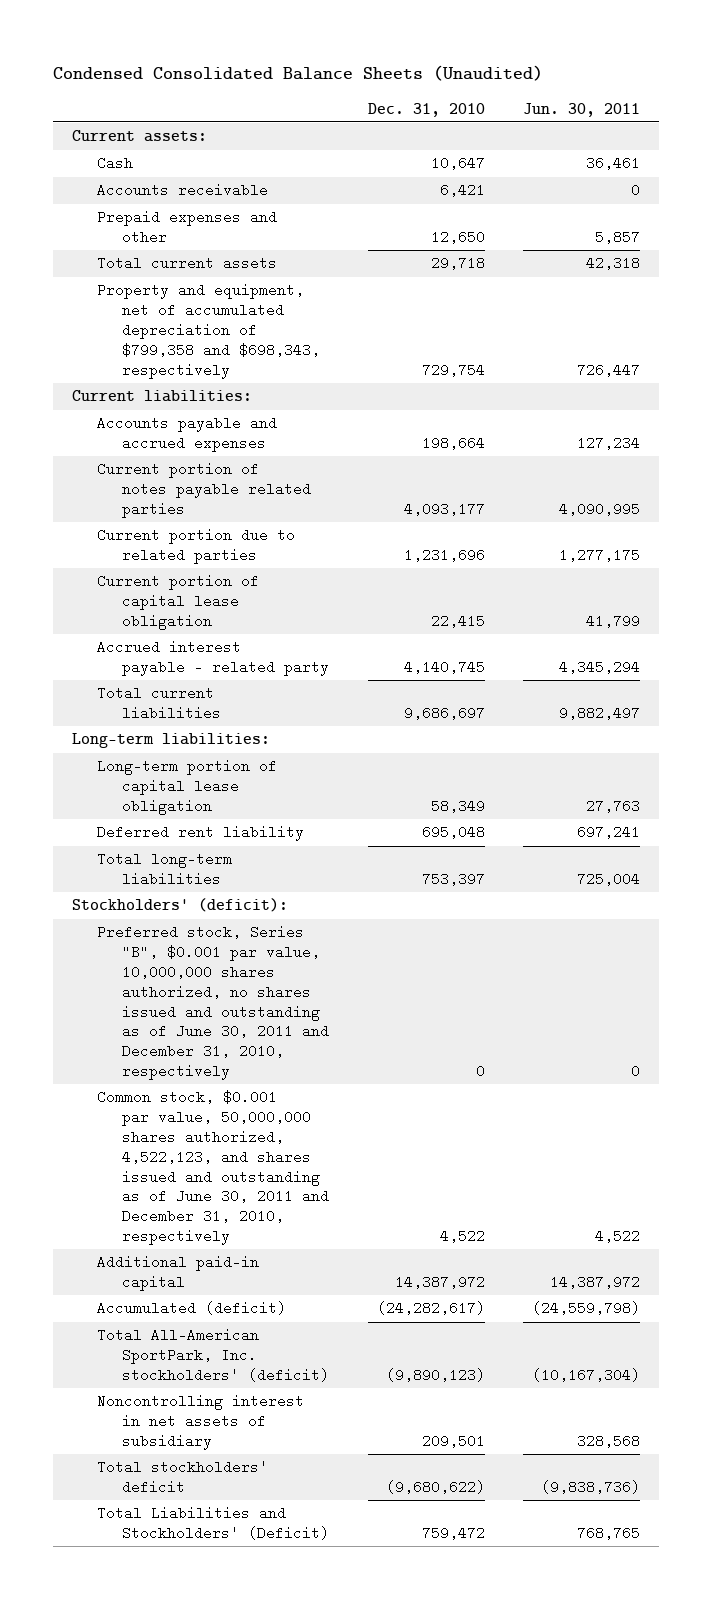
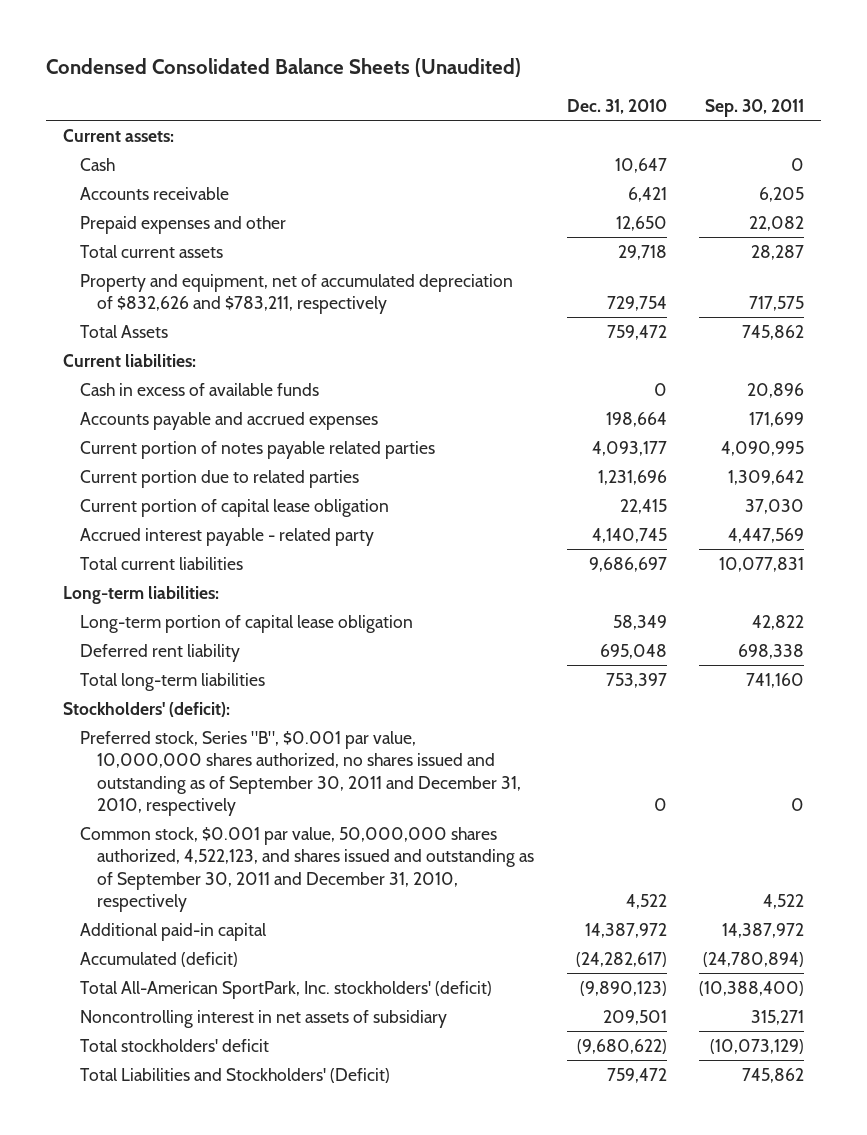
[522,102,640,117] Jun. 30, 2011 -> none
none -> [705,99,805,118] Sep. 30, 2011
[97,283,321,379] Property and equipment, net of accumulated depreciation of $799,358 and $698,343, respectively -> [79,273,513,315] Property and equipment, net of accumulated depreciation of $832,626 and $783,211, respectively
none -> [79,324,168,338] Total Assets
none -> [79,382,319,396] Cash in excess of available funds
[97,925,330,1080] Preferred stock, Series "B", $0.001 par value, 10,000,000 shares authorized, no shares issued and outstanding as of June 30, 2011 and December 31, 2010, respectively -> [79,730,521,817] Preferred stock, Series "B", $0.001 par value, 10,000,000 shares authorized, no shares issued and outstanding as of September 30, 2011 and December 31, 2010, respectively
[97,1090,330,1245] Common stock, $0.001 par value, 50,000,000 shares authorized, 4,522,123, and shares issued and outstanding as of June 30, 2011 and December 31, 2010, respectively -> [79,826,534,913] Common stock, $0.001 par value, 50,000,000 shares authorized, 4,522,123, and shares issued and outstanding as of September 30, 2011 and December 31, 2010, respectively

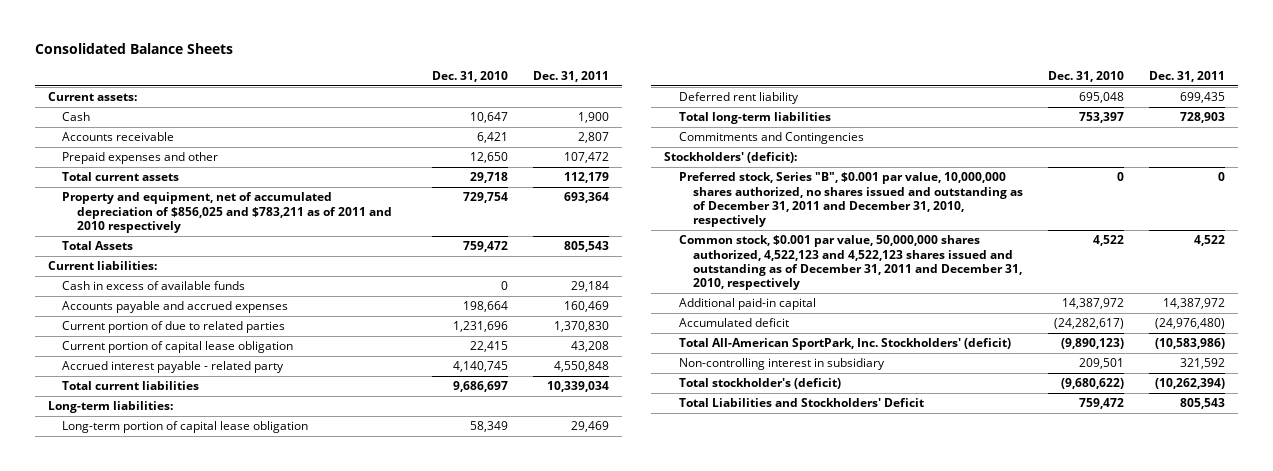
[46,57,522,77] Condensed Consolidated Balance Sheets (Unaudited) -> [35,42,234,54] Consolidated Balance Sheets
[705,99,805,118] Sep. 30, 2011 -> none
none -> [533,70,610,82] Dec. 31, 2011
[79,273,513,315] Property and equipment, net of accumulated depreciation of $832,626 and $783,211, respectively -> [62,192,392,233] Property and equipment, net of accumulated depreciation of $856,025 and $783,211 as of 2011 and 2010 respectively
[79,440,435,459] Current portion of notes payable related parties -> none
[79,469,359,488] Current portion due to related parties -> [62,321,286,334] Current portion of due to related parties
none -> [678,132,864,145] Commitments and Contingencies
[79,730,521,817] Preferred stock, Series "B", $0.001 par value, 10,000,000 shares authorized, no shares issued and outstanding as of September 30, 2011 and December 31, 2010, respectively -> [678,172,1023,228] Preferred stock, Series "B", $0.001 par value, 10,000,000 shares authorized, no shares issued and outstanding as of December 31, 2011 and December 31, 2010, respectively
[79,826,534,913] Common stock, $0.001 par value, 50,000,000 shares authorized, 4,522,123, and shares issued and outstanding as of September 30, 2011 and December 31, 2010, respectively -> [678,235,1022,291] Common stock, $0.001 par value, 50,000,000 shares authorized, 4,522,123 and 4,522,123 shares issued and outstanding as of December 31, 2011 and December 31, 2010, respectively
[79,951,238,967] Accumulated (deficit) -> [678,318,789,328] Accumulated deficit
[79,980,492,999] Total All-American SportPark, Inc. stockholders' (deficit) -> [678,338,1011,351] Total All-American SportPark, Inc. Stockholders' (deficit)
[79,1009,447,1028] Noncontrolling interest in net assets of subsidiary -> [678,358,885,371] Non-controlling interest in subsidiary
[79,1038,269,1052] Total stockholders' deficit -> [678,378,841,390] Total stockholder's (deficit)
[79,1067,390,1083] Total Liabilities and Stockholders' (Deficit) -> [678,398,924,408] Total Liabilities and Stockholders' Deficit

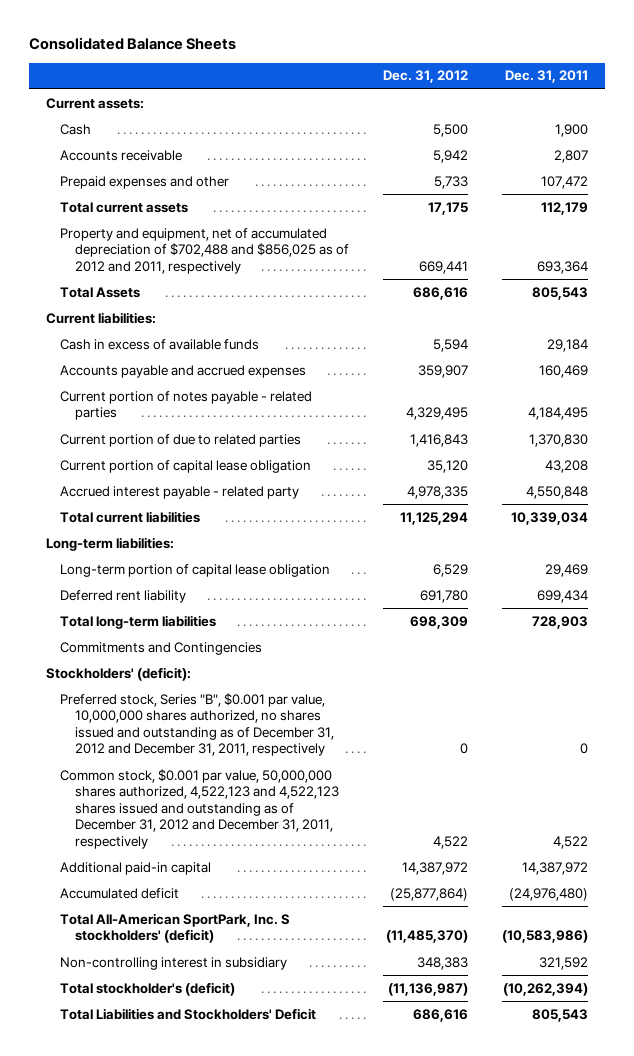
[431,70,508,82] Dec. 31, 2010 -> none
none -> [382,70,468,84] Dec. 31, 2012
[62,192,392,233] Property and equipment, net of accumulated depreciation of $856,025 and $783,211 as of 2011 and 2010 respectively -> [60,227,349,274] Property and equipment, net of accumulated depreciation of $702,488 and $856,025 as of 2012 and 2011, respectively
none -> [60,390,313,421] Current portion of notes payable - related parties
[1180,92,1226,104] 699,435 -> [537,589,589,603] 699,434
[678,172,1023,228] Preferred stock, Series "B", $0.001 par value, 10,000,000 shares authorized, no shares issued and outstanding as of December 31, 2011 and December 31, 2010, respectively -> [60,692,334,757] Preferred stock, Series "B", $0.001 par value, 10,000,000 shares authorized, no shares issued and outstanding as of December 31, 2012 and December 31, 2011, respectively
[678,235,1022,291] Common stock, $0.001 par value, 50,000,000 shares authorized, 4,522,123 and 4,522,123 shares issued and outstanding as of December 31, 2011 and December 31, 2010, respectively -> [60,768,339,849] Common stock, $0.001 par value, 50,000,000 shares authorized, 4,522,123 and 4,522,123 shares issued and outstanding as of December 31, 2012 and December 31, 2011, respectively
[678,338,1011,351] Total All-American SportPark, Inc. Stockholders' (deficit) -> [60,912,291,944] Total All-American SportPark, Inc. S stockholders' (deficit)

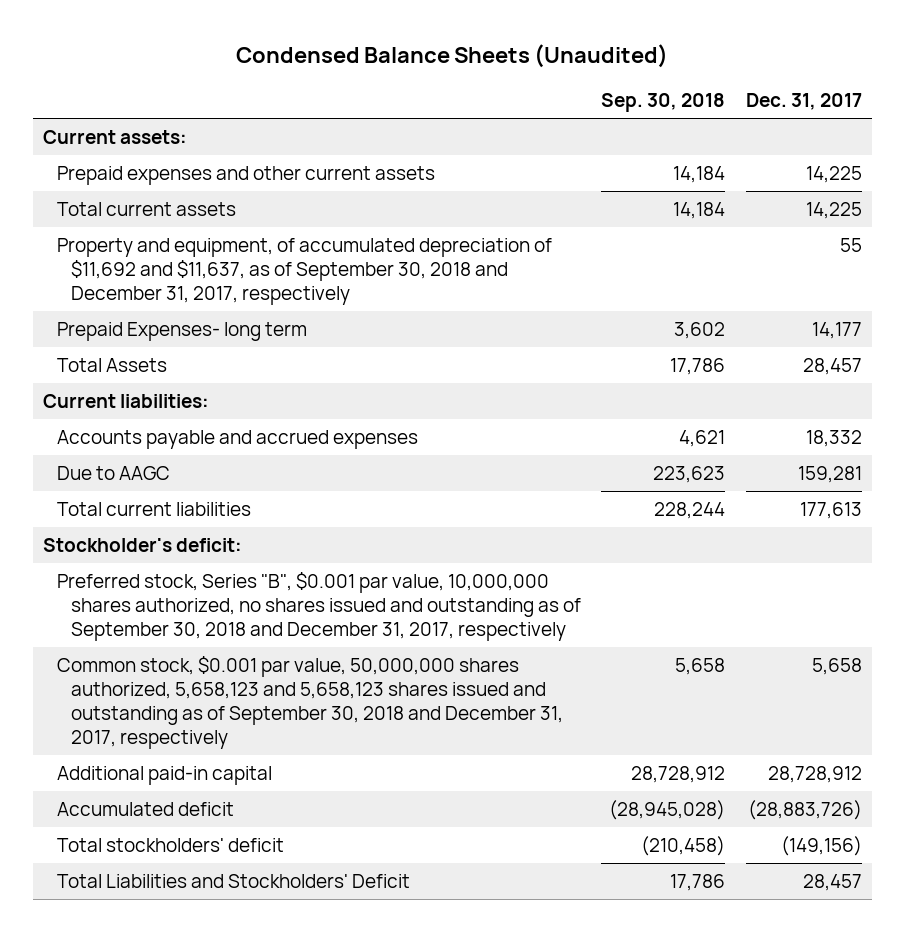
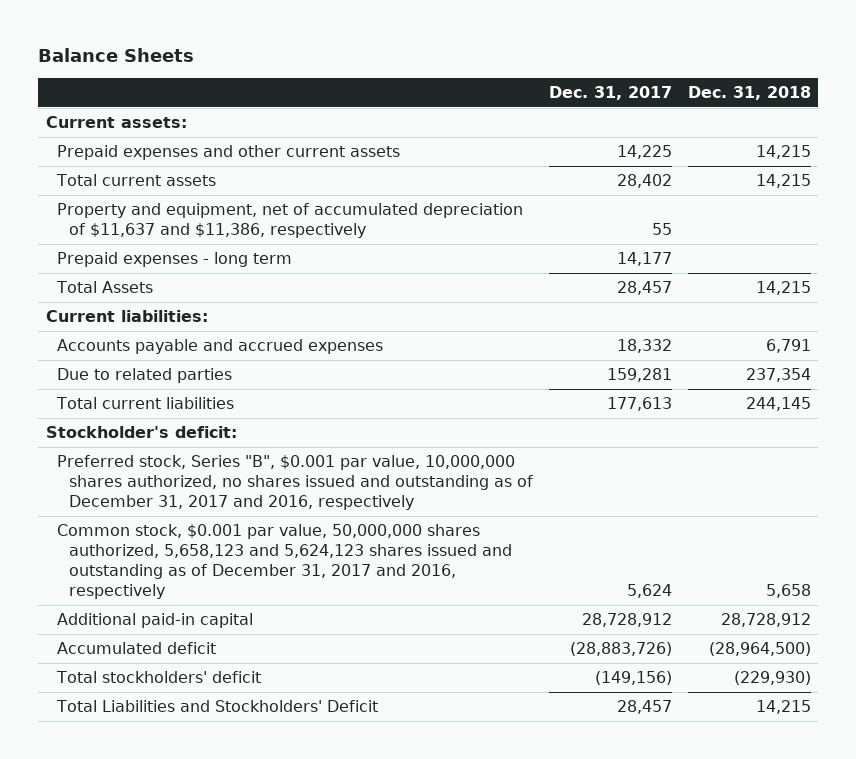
[236,43,669,68] Condensed Balance Sheets (Unaudited) -> [37,48,194,63] Balance Sheets
[601,93,726,113] Sep. 30, 2018 -> none
none -> [687,86,811,101] Dec. 31, 2018
[805,202,862,220] 14,225 -> [616,174,672,189] 28,402
[57,238,553,306] Property and equipment, of accumulated depreciation of $11,692 and $11,637, as of September 30, 2018 and December 31, 2017, respectively -> [57,203,524,239] Property and equipment, net of accumulated depreciation of $11,637 and $11,386, respectively
[57,322,308,342] Prepaid Expenses- long term -> [57,252,293,268] Prepaid expenses - long term
[57,466,171,481] Due to AAGC -> [57,368,233,384] Due to related parties
[57,572,582,642] Preferred stock, Series "B", $0.001 par value, 10,000,000 shares authorized, no shares issued and outstanding as of September 30, 2018 and December 31, 2017, respectively -> [57,455,534,510] Preferred stock, Series "B", $0.001 par value, 10,000,000 shares authorized, no shares issued and outstanding as of December 31, 2017 and 2016, respectively
[57,656,564,750] Common stock, $0.001 par value, 50,000,000 shares authorized, 5,658,123 and 5,658,123 shares issued and outstanding as of September 30, 2018 and December 31, 2017, respectively -> [57,524,513,599] Common stock, $0.001 par value, 50,000,000 shares authorized, 5,658,123 and 5,624,123 shares issued and outstanding as of December 31, 2017 and 2016, respectively
[811,658,862,676] 5,658 -> [626,583,672,598] 5,624

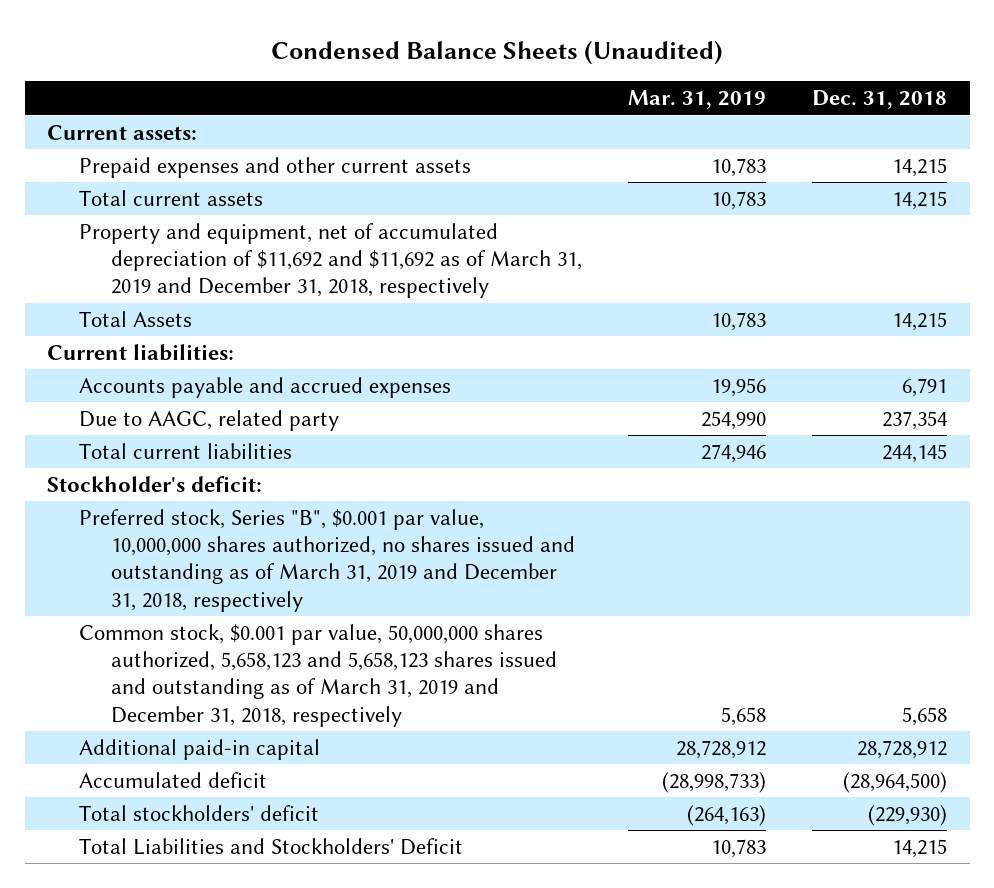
[37,48,194,63] Balance Sheets -> [271,40,724,66] Condensed Balance Sheets (Unaudited)
[548,86,672,101] Dec. 31, 2017 -> none
none -> [628,90,767,110] Mar. 31, 2019
[57,252,293,268] Prepaid expenses - long term -> none
[57,203,524,239] Property and equipment, net of accumulated depreciation of $11,637 and $11,386, respectively -> [79,222,583,299] Property and equipment, net of accumulated depreciation of $11,692 and $11,692 as of March 31, 2019 and December 31, 2018, respectively
[57,368,233,384] Due to related parties -> [79,409,340,431] Due to AAGC, related party
[57,455,534,510] Preferred stock, Series "B", $0.001 par value, 10,000,000 shares authorized, no shares issued and outstanding as of December 31, 2017 and 2016, respectively -> [79,508,576,612] Preferred stock, Series "B", $0.001 par value, 10,000,000 shares authorized, no shares issued and outstanding as of March 31, 2019 and December 31, 2018, respectively
[57,524,513,599] Common stock, $0.001 par value, 50,000,000 shares authorized, 5,658,123 and 5,624,123 shares issued and outstanding as of December 31, 2017 and 2016, respectively -> [79,623,558,727] Common stock, $0.001 par value, 50,000,000 shares authorized, 5,658,123 and 5,658,123 shares issued and outstanding as of March 31, 2019 and December 31, 2018, respectively

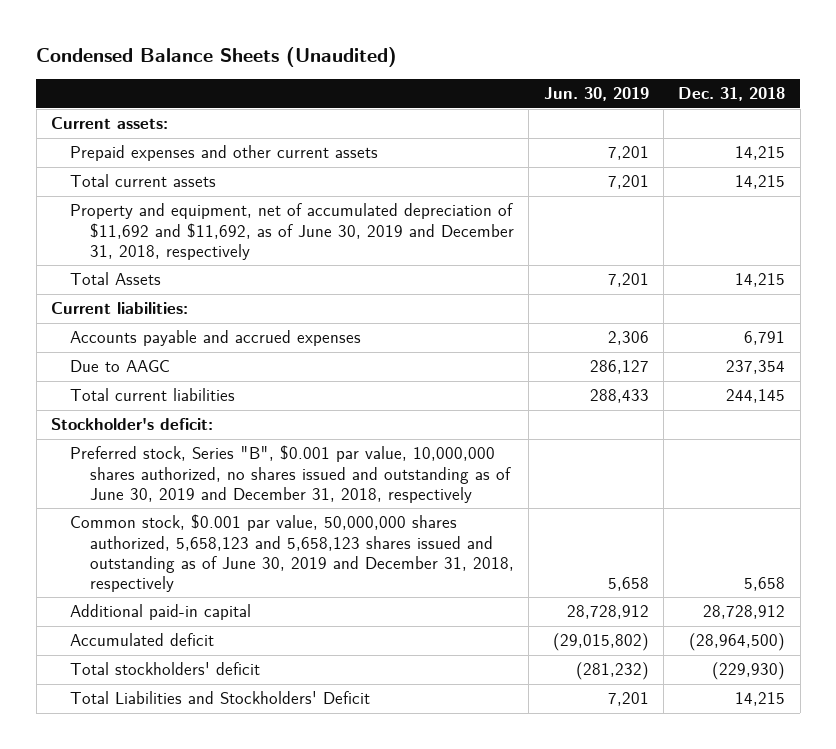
[628,90,767,110] Mar. 31, 2019 -> none
none -> [543,87,649,102] Jun. 30, 2019
[79,222,583,299] Property and equipment, net of accumulated depreciation of $11,692 and $11,692 as of March 31, 2019 and December 31, 2018, respectively -> [70,203,514,260] Property and equipment, net of accumulated depreciation of $11,692 and $11,692, as of June 30, 2019 and December 31, 2018, respectively
[79,409,340,431] Due to AAGC, related party -> [70,360,171,373] Due to AAGC
[79,508,576,612] Preferred stock, Series "B", $0.001 par value, 10,000,000 shares authorized, no shares issued and outstanding as of March 31, 2019 and December 31, 2018, respectively -> [70,445,511,503] Preferred stock, Series "B", $0.001 par value, 10,000,000 shares authorized, no shares issued and outstanding as of June 30, 2019 and December 31, 2018, respectively
[79,623,558,727] Common stock, $0.001 par value, 50,000,000 shares authorized, 5,658,123 and 5,658,123 shares issued and outstanding as of March 31, 2019 and December 31, 2018, respectively -> [70,514,514,592] Common stock, $0.001 par value, 50,000,000 shares authorized, 5,658,123 and 5,658,123 shares issued and outstanding as of June 30, 2019 and December 31, 2018, respectively

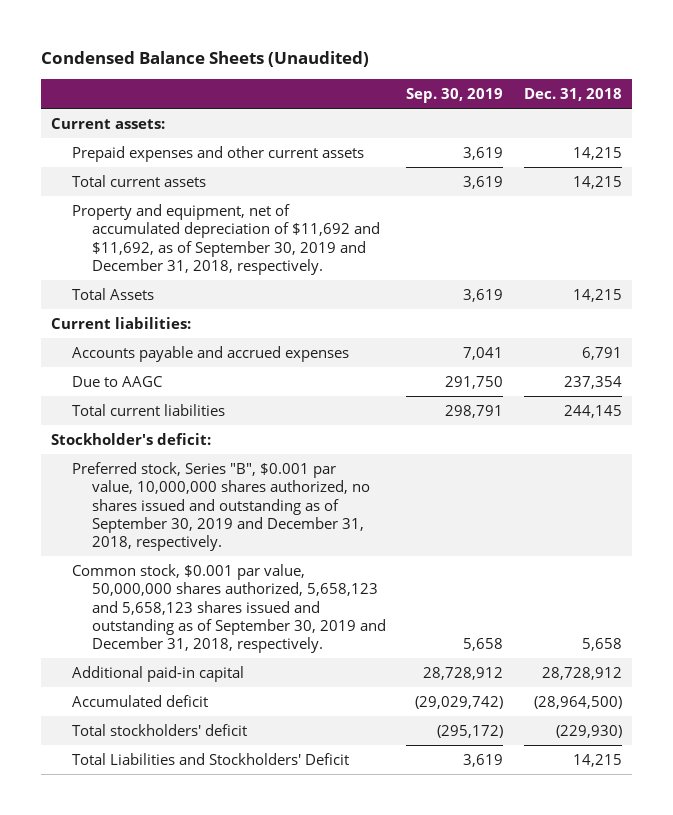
[543,87,649,102] Jun. 30, 2019 -> none
none -> [406,88,504,104] Sep. 30, 2019
[70,203,514,260] Property and equipment, net of accumulated depreciation of $11,692 and $11,692, as of June 30, 2019 and December 31, 2018, respectively -> [71,203,380,275] Property and equipment, net of accumulated depreciation of $11,692 and $11,692, as of September 30, 2019 and December 31, 2018, respectively.
[70,445,511,503] Preferred stock, Series "B", $0.001 par value, 10,000,000 shares authorized, no shares issued and outstanding as of June 30, 2019 and December 31, 2018, respectively -> [71,461,370,552] Preferred stock, Series "B", $0.001 par value, 10,000,000 shares authorized, no shares issued and outstanding as of September 30, 2019 and December 31, 2018, respectively.
[70,514,514,592] Common stock, $0.001 par value, 50,000,000 shares authorized, 5,658,123 and 5,658,123 shares issued and outstanding as of June 30, 2019 and December 31, 2018, respectively -> [71,563,386,654] Common stock, $0.001 par value, 50,000,000 shares authorized, 5,658,123 and 5,658,123 shares issued and outstanding as of September 30, 2019 and December 31, 2018, respectively.

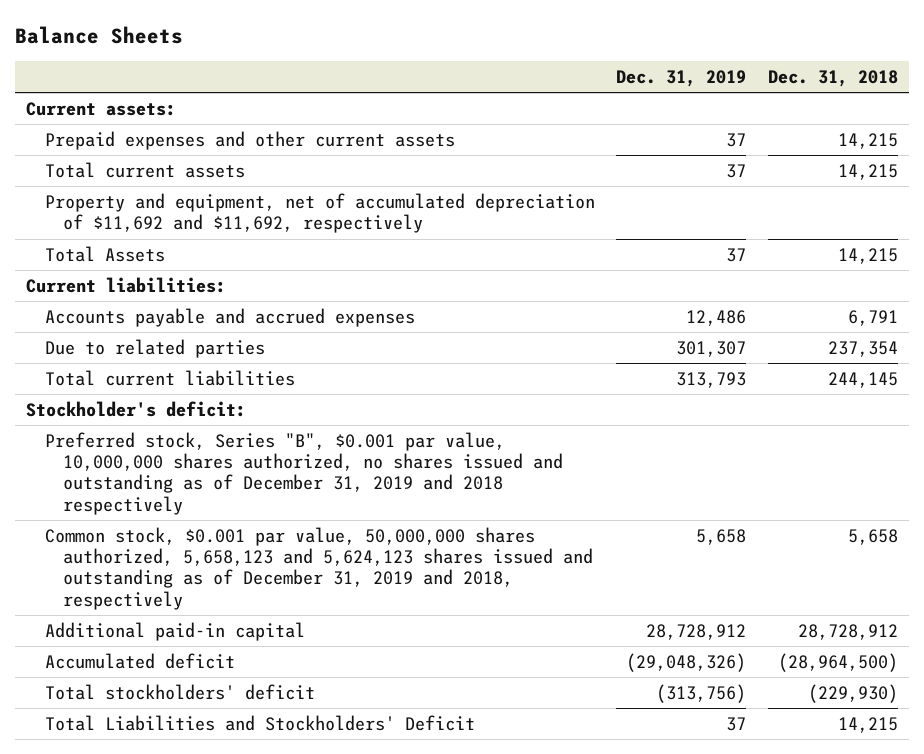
[41,51,370,68] Condensed Balance Sheets (Unaudited) -> [14,25,183,44] Balance Sheets
[406,88,504,104] Sep. 30, 2019 -> none
none -> [616,69,747,87] Dec. 31, 2019
[71,203,380,275] Property and equipment, net of accumulated depreciation of $11,692 and $11,692, as of September 30, 2019 and December 31, 2018, respectively. -> [44,192,595,234] Property and equipment, net of accumulated depreciation of $11,692 and $11,692, respectively
[71,375,163,387] Due to AAGC -> [44,338,265,358] Due to related parties
[71,461,370,552] Preferred stock, Series "B", $0.001 par value, 10,000,000 shares authorized, no shares issued and outstanding as of September 30, 2019 and December 31, 2018, respectively. -> [44,431,564,515] Preferred stock, Series "B", $0.001 par value, 10,000,000 shares authorized, no shares issued and outstanding as of December 31, 2019 and 2018 respectively
[71,563,386,654] Common stock, $0.001 par value, 50,000,000 shares authorized, 5,658,123 and 5,658,123 shares issued and outstanding as of September 30, 2019 and December 31, 2018, respectively. -> [44,526,594,610] Common stock, $0.001 par value, 50,000,000 shares authorized, 5,658,123 and 5,624,123 shares issued and outstanding as of December 31, 2019 and 2018, respectively

